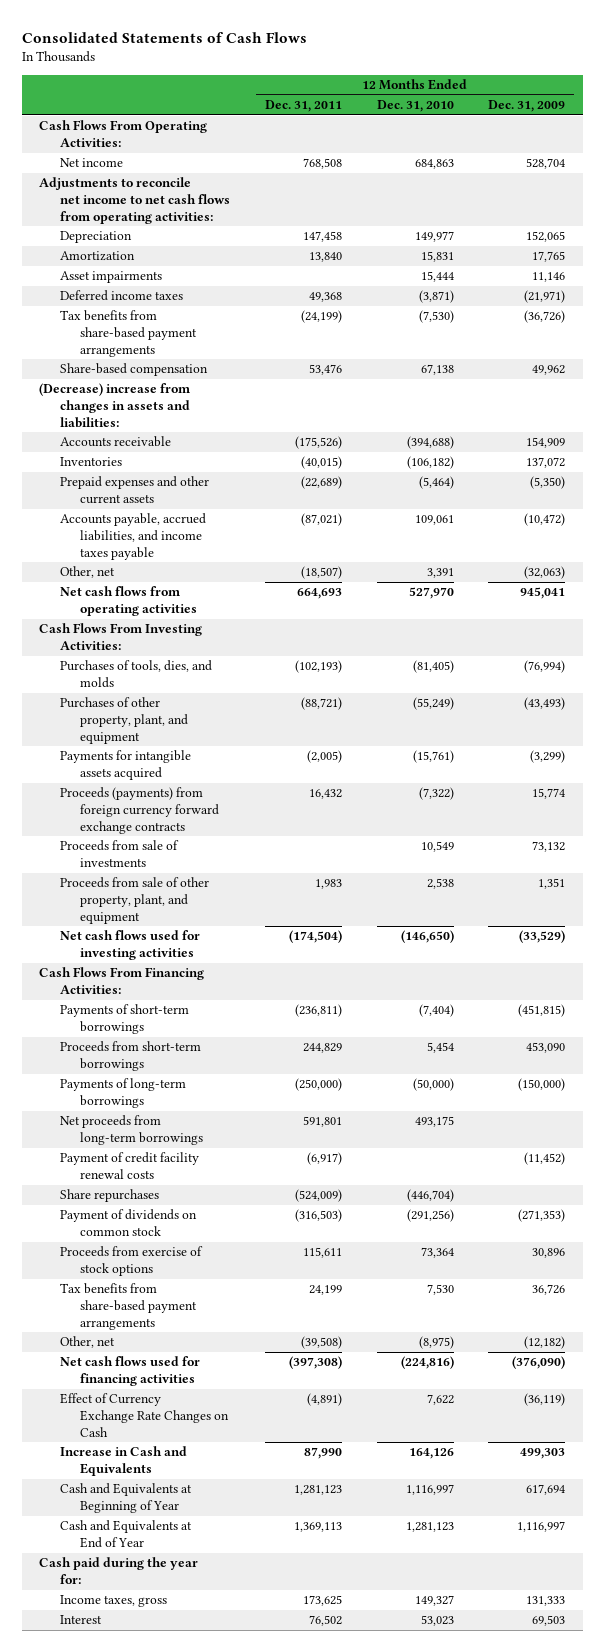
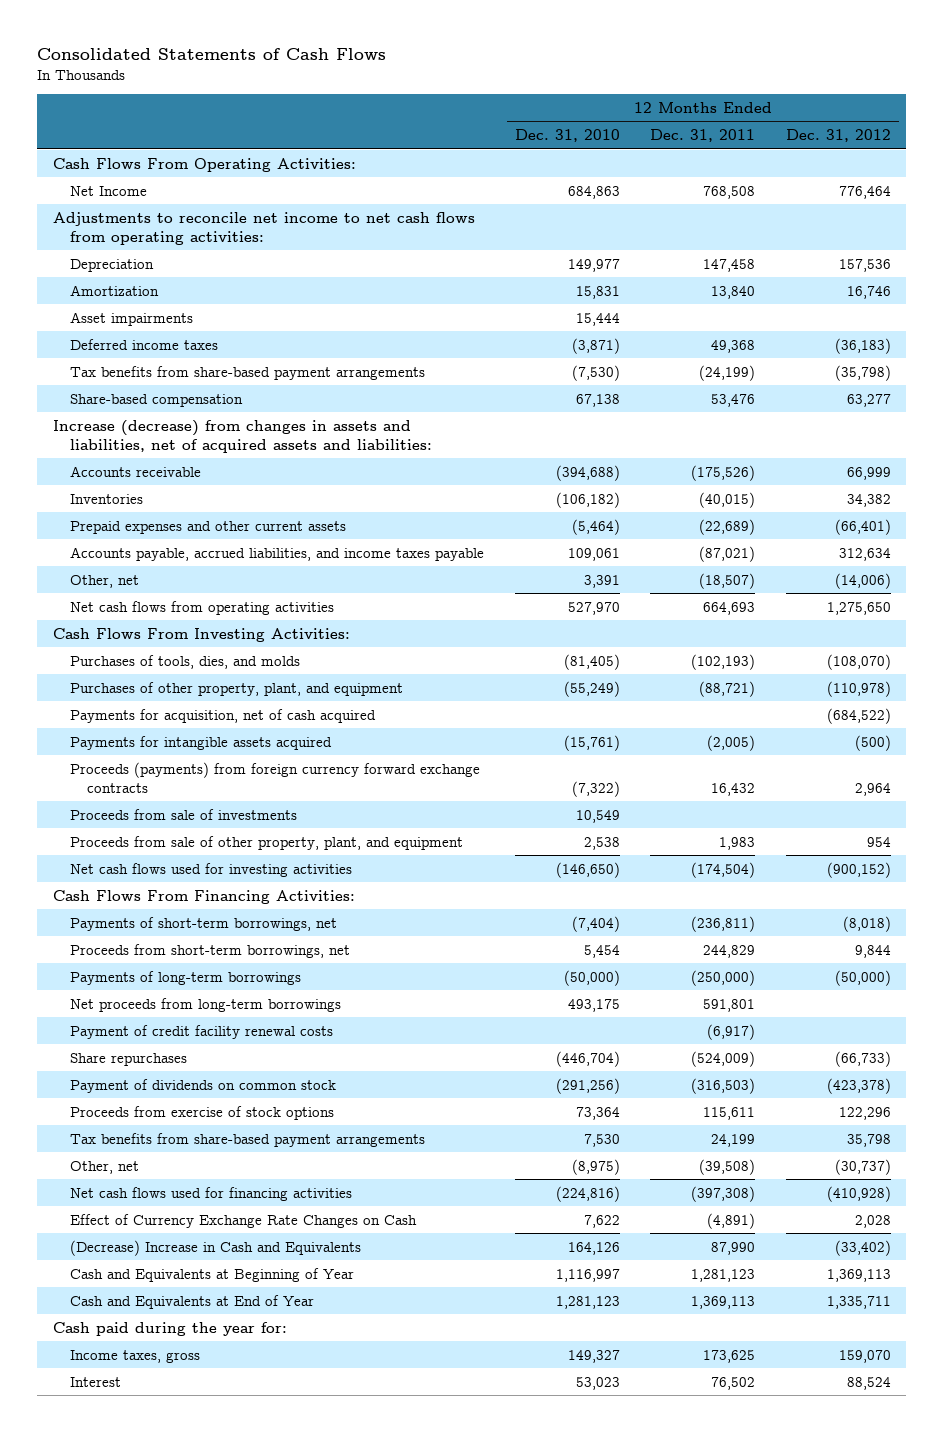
[488,100,566,113] Dec. 31, 2009 -> none
none -> [786,129,892,143] Dec. 31, 2012
[59,158,123,168] Net income -> [69,185,147,196] Net Income
[39,383,192,428] (Decrease) increase from changes in assets and liabilities: -> [52,419,432,453] Increase (decrease) from changes in assets and liabilities, net of acquired assets and liabilities:
none -> [69,708,376,723] Payments for acquisition, net of cash acquired
[59,1004,189,1035] Payments of short-term borrowings -> [69,916,337,931] Payments of short-term borrowings, net
[59,1041,201,1072] Proceeds from short-term borrowings -> [69,943,350,958] Proceeds from short-term borrowings, net
[59,1446,187,1477] Increase in Cash and Equivalents -> [69,1239,361,1256] (Decrease) Increase in Cash and Equivalents

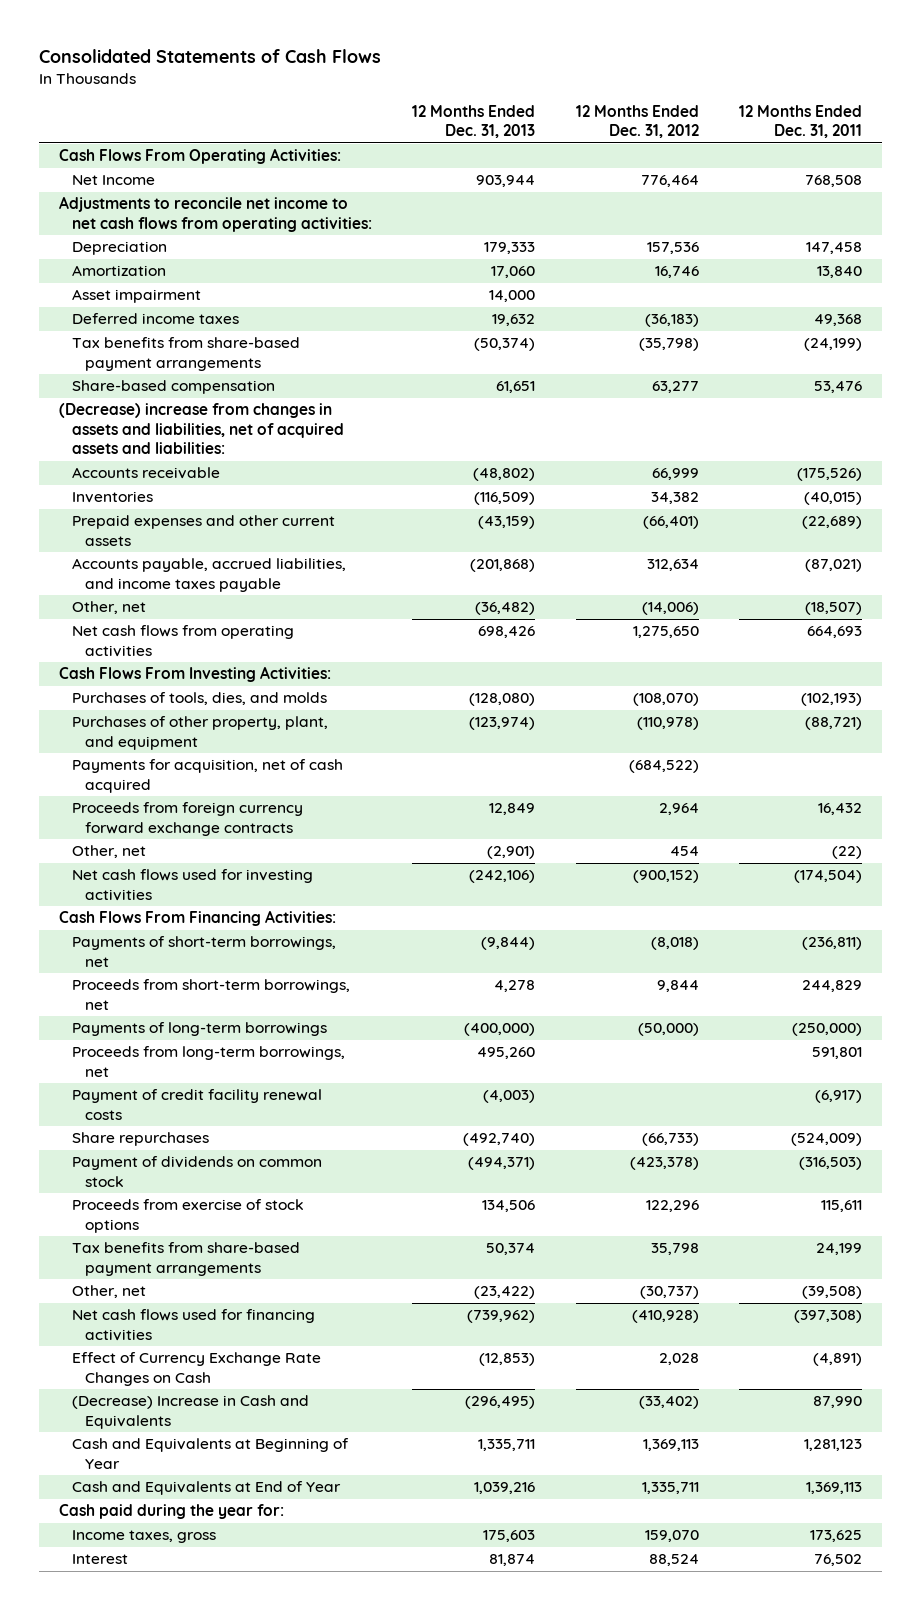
[514,129,620,143] Dec. 31, 2010 -> none
none -> [412,105,536,139] 12 Months Ended Dec. 31, 2013
[69,311,193,326] Asset impairments -> [72,289,202,304] Asset impairment
[52,419,432,453] Increase (decrease) from changes in assets and liabilities, net of acquired assets and liabilities: -> [58,403,345,455] (Decrease) increase from changes in assets and liabilities, net of acquired assets and liabilities:
[69,735,332,750] Payments for intangible assets acquired -> none
[69,808,297,820] Proceeds from sale of investments -> none
[69,835,463,850] Proceeds from sale of other property, plant, and equipment -> none
[69,761,480,793] Proceeds (payments) from foreign currency forward exchange contracts -> [72,802,304,836] Proceeds from foreign currency forward exchange contracts
none -> [72,845,147,859] Other, net
[69,997,341,1012] Net proceeds from long-term borrowings -> [72,1046,346,1077] Proceeds from long-term borrowings, net

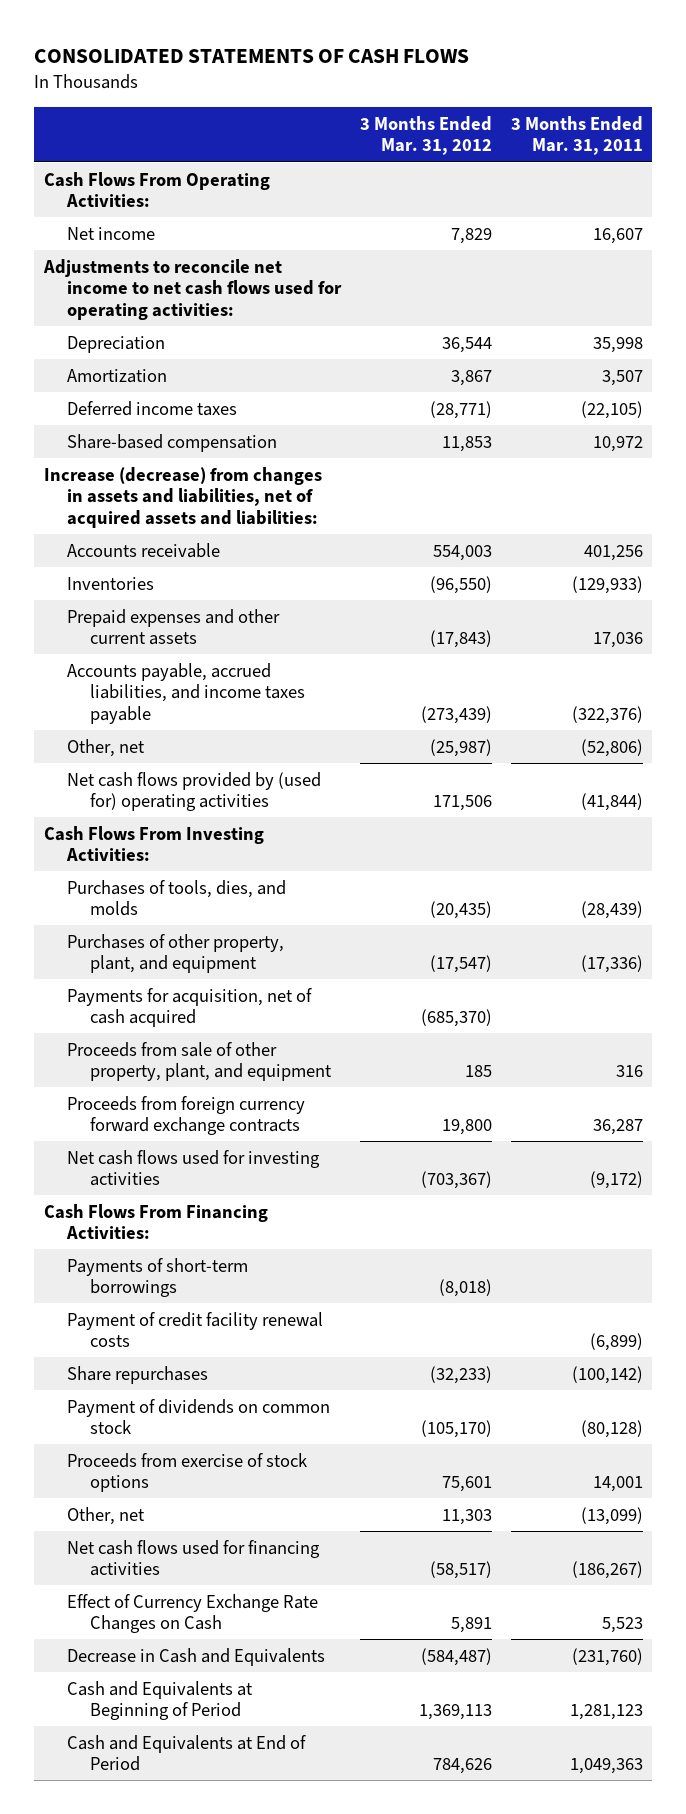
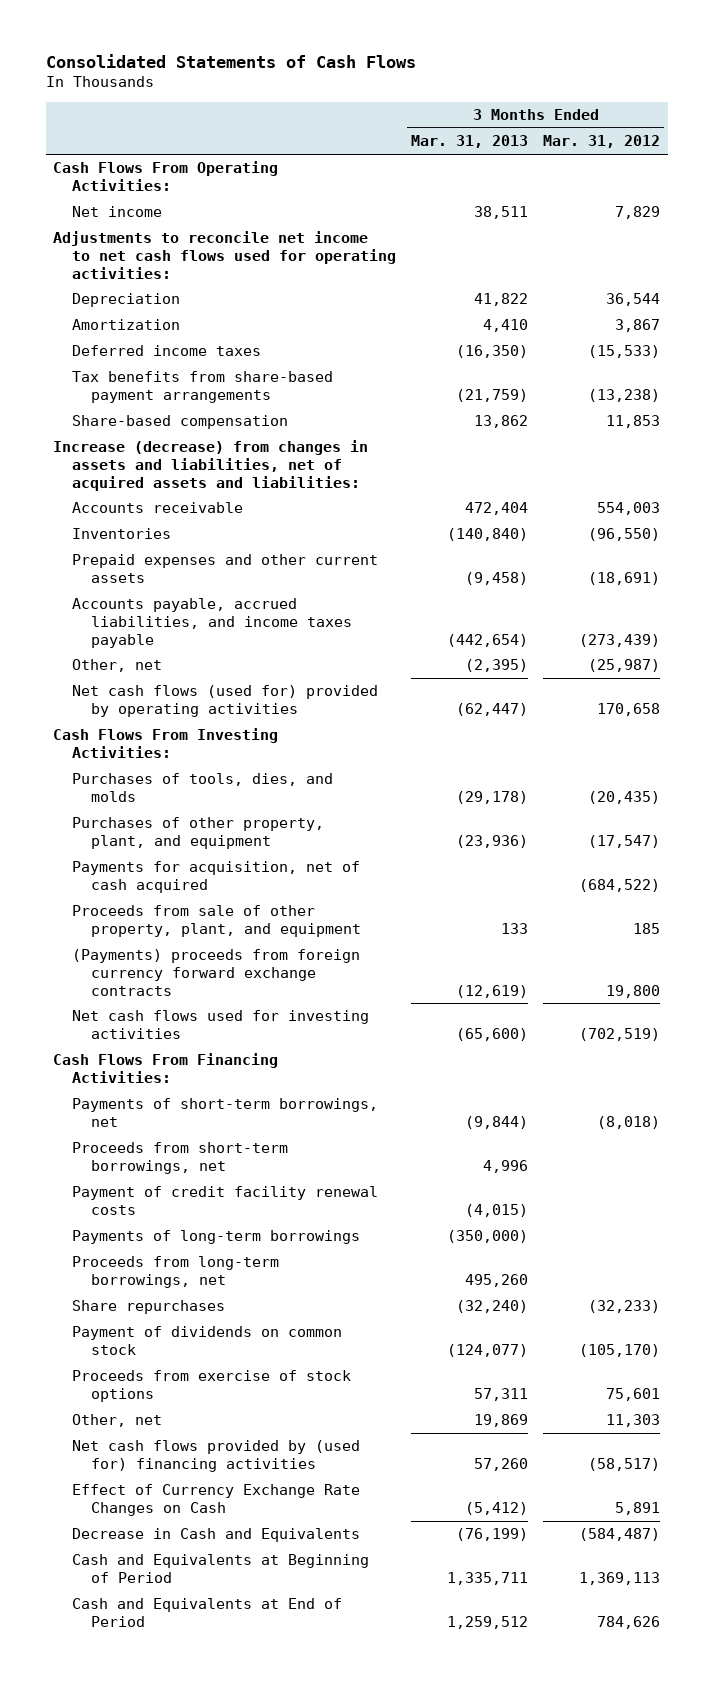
[34,49,470,64] CONSOLIDATED STATEMENTS OF CASH FLOWS -> [45,54,416,69] Consolidated Statements of Cash Flows
[510,115,643,156] 3 Months Ended Mar. 31, 2011 -> none
none -> [411,135,529,149] Mar. 31, 2013
[429,400,492,419] (28,771) -> [588,345,661,359] (15,533)
none -> [72,371,334,403] Tax benefits from share-based payment arrangements
[429,630,492,649] (17,843) -> [588,571,661,585] (18,691)
[66,771,321,812] Net cash flows provided by (used for) operating activities -> [72,685,379,717] Net cash flows (used for) provided by operating activities
[432,795,492,812] 171,506 -> [597,702,661,716] 170,658
[420,1009,492,1028] (685,370) -> [579,878,661,892] (684,522)
[66,1095,305,1136] Proceeds from foreign currency forward exchange contracts -> [72,949,361,996] (Payments) proceeds from foreign currency forward exchange contracts
[420,1171,492,1190] (703,367) -> [579,1027,661,1041] (702,519)
[66,1257,248,1298] Payments of short-term borrowings -> [72,1098,379,1127] Payments of short-term borrowings, net
none -> [72,1142,289,1174] Proceeds from short-term borrowings, net
none -> [72,1230,361,1245] Payments of long-term borrowings
none -> [72,1256,280,1288] Proceeds from long-term borrowings, net
[66,1539,320,1577] Net cash flows used for financing activities -> [72,1440,361,1472] Net cash flows provided by (used for) financing activities

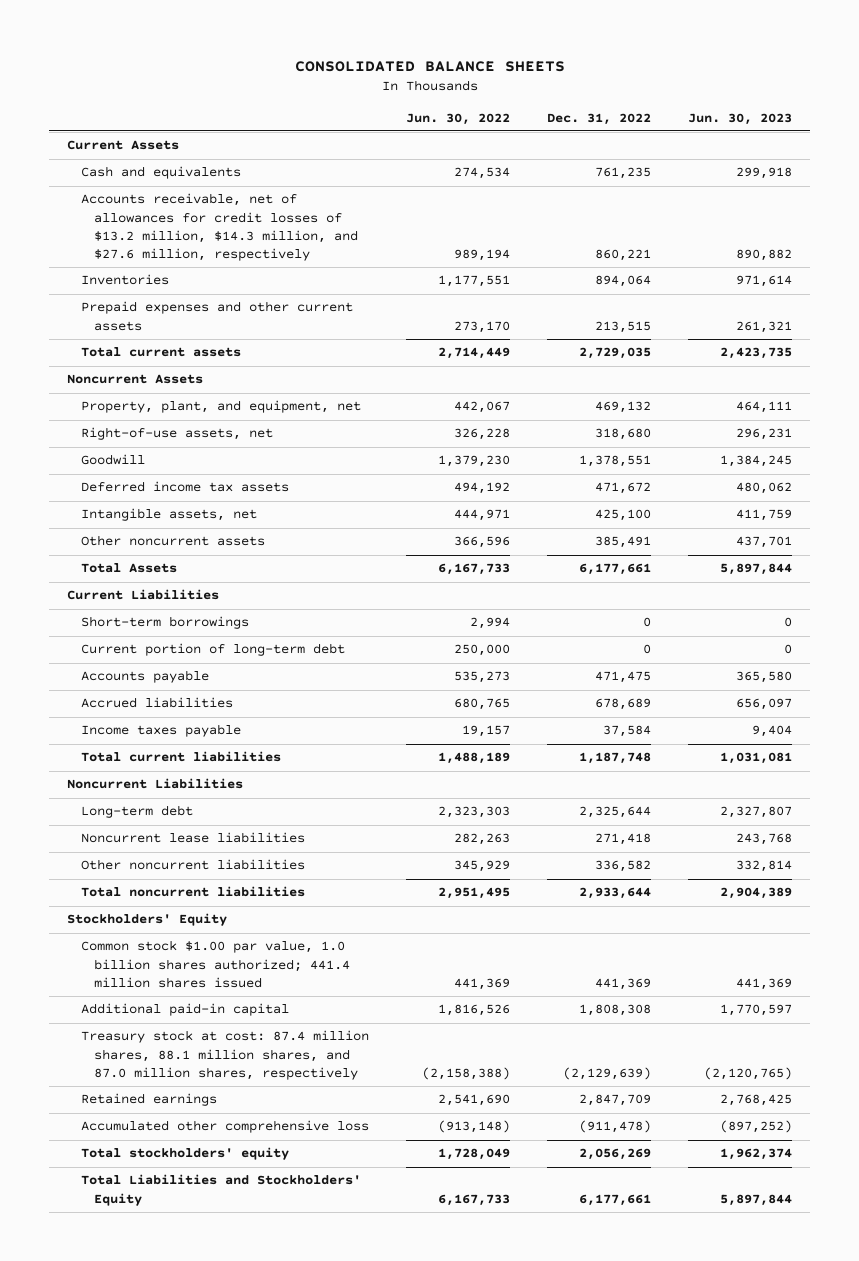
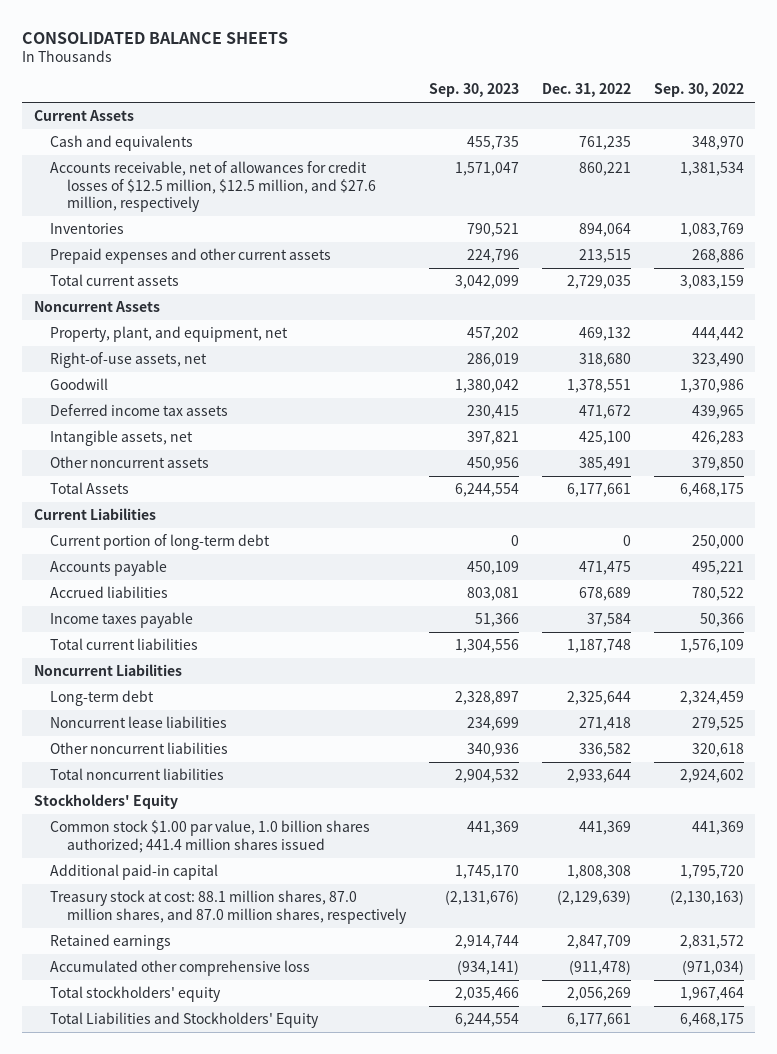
[405,112,510,125] Jun. 30, 2022 -> none
[687,112,792,125] Jun. 30, 2023 -> none
none -> [428,83,519,98] Sep. 30, 2023
none -> [653,83,744,98] Sep. 30, 2022
[80,193,358,262] Accounts receivable, net of allowances for credit losses of $13.2 million, $14.3 million, and $27.6 million, respectively -> [50,160,377,213] Accounts receivable, net of allowances for credit losses of $12.5 million, $12.5 million, and $27.6 million, respectively
[80,616,249,630] Short-term borrowings -> none
[80,1030,369,1080] Treasury stock at cost: 87.4 million shares, 88.1 million shares, and 87.0 million shares, respectively -> [50,889,408,924] Treasury stock at cost: 88.1 million shares, 87.0 million shares, and 87.0 million shares, respectively

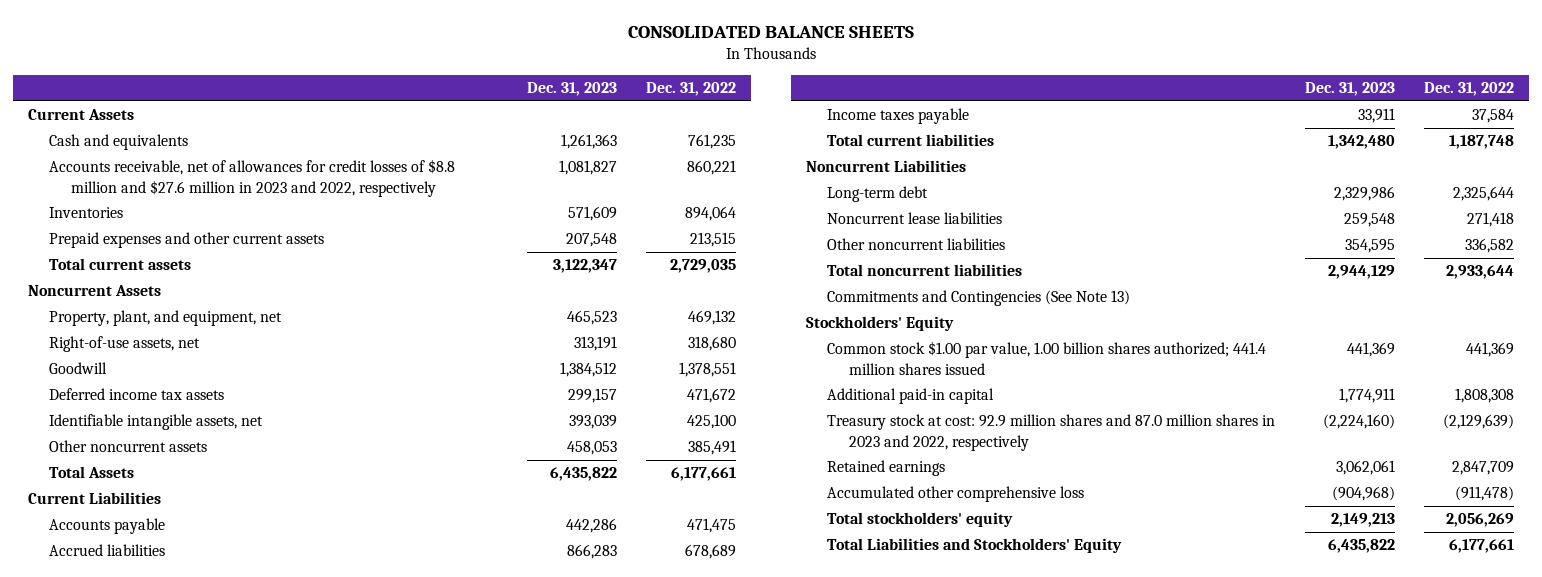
[428,83,519,98] Sep. 30, 2023 -> none
[653,83,744,98] Sep. 30, 2022 -> none
none -> [526,82,617,97] Dec. 31, 2023
[50,160,377,213] Accounts receivable, net of allowances for credit losses of $12.5 million, $12.5 million, and $27.6 million, respectively -> [49,159,456,197] Accounts receivable, net of allowances for credit losses of $8.8 million and $27.6 million in 2023 and 2022, respectively
[50,429,194,446] Intangible assets, net -> [49,414,264,431] Identifiable intangible assets, net
[50,533,271,550] Current portion of long-term debt -> none
none -> [827,290,1131,307] Commitments and Contingencies (See Note 13)
[50,819,371,853] Common stock $1.00 par value, 1.0 billion shares authorized; 441.4 million shares issued -> [827,341,1267,375] Common stock $1.00 par value, 1.00 billion shares authorized; 441.4 million shares issued
[50,889,408,924] Treasury stock at cost: 88.1 million shares, 87.0 million shares, and 87.0 million shares, respectively -> [827,414,1276,451] Treasury stock at cost: 92.9 million shares and 87.0 million shares in 2023 and 2022, respectively

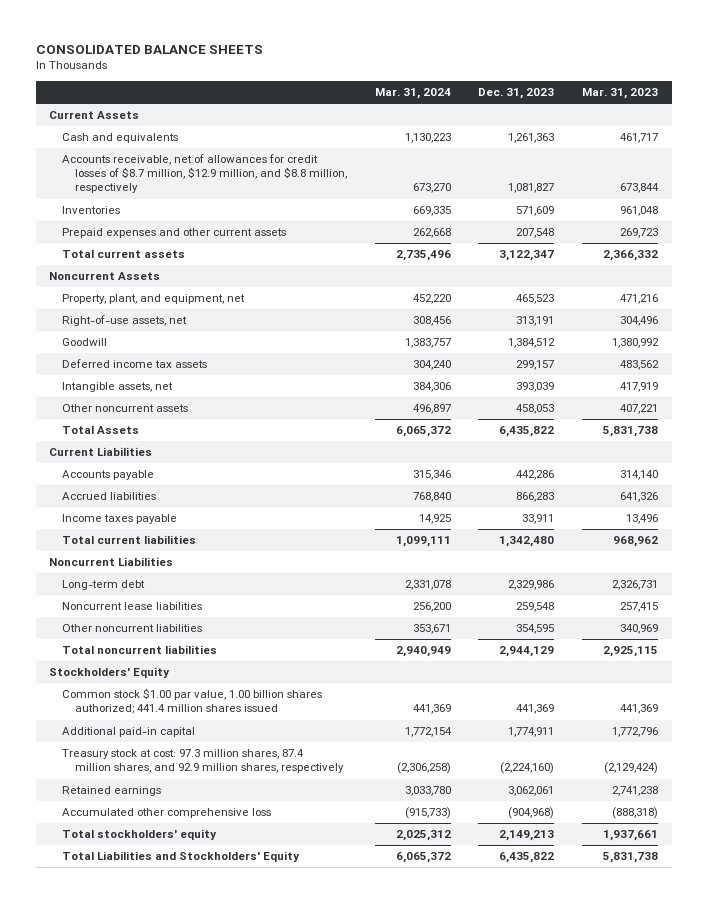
[646,82,737,97] Dec. 31, 2022 -> none
none -> [374,87,451,99] Mar. 31, 2024
none -> [581,87,658,99] Mar. 31, 2023
[49,159,456,197] Accounts receivable, net of allowances for credit losses of $8.8 million and $27.6 million in 2023 and 2022, respectively -> [62,154,348,194] Accounts receivable, net of allowances for credit losses of $8.7 million, $12.9 million, and $8.8 million, respectively
[49,414,264,431] Identifiable intangible assets, net -> [62,382,174,393] Intangible assets, net
[827,290,1131,307] Commitments and Contingencies (See Note 13) -> none
[827,414,1276,451] Treasury stock at cost: 92.9 million shares and 87.0 million shares in 2023 and 2022, respectively -> [62,749,345,774] Treasury stock at cost: 97.3 million shares, 87.4 million shares, and 92.9 million shares, respectively

